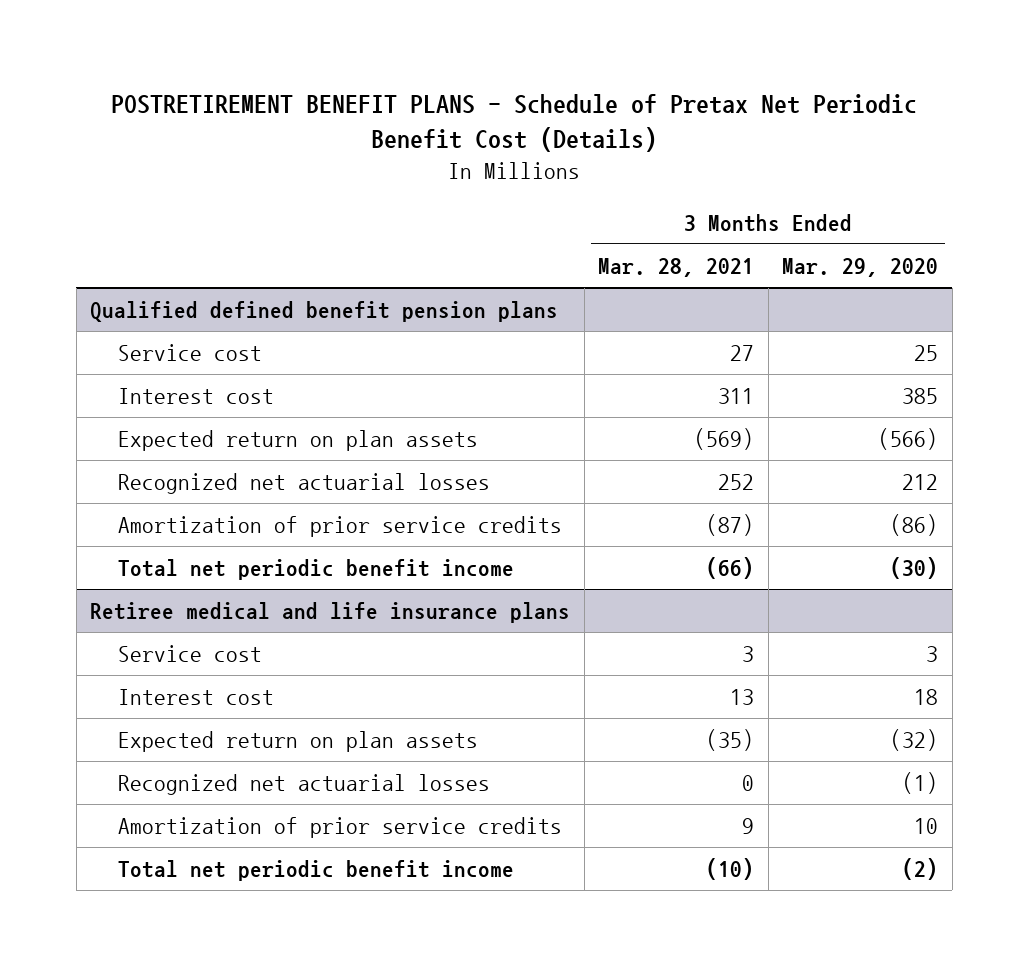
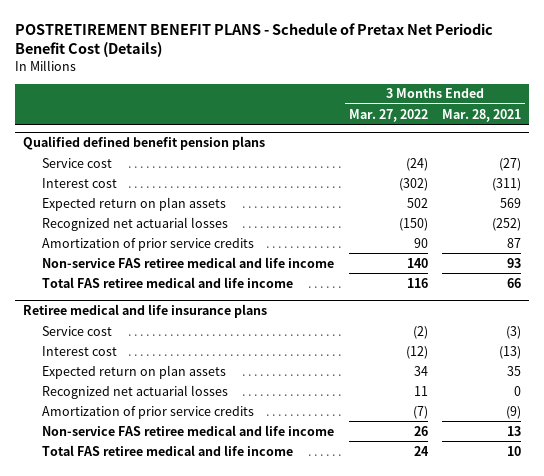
[782,257,939,277] Mar. 29, 2020 -> none
none -> [348,108,428,122] Mar. 27, 2022
[730,344,755,361] 27 -> [499,157,522,171] (27)
[718,387,755,404] 311 -> [492,177,522,191] (311)
[694,427,755,450] (569) -> [500,197,522,208] 569
[718,473,755,490] 252 -> [492,217,522,231] (252)
[706,513,755,536] (87) -> [507,237,522,248] 87
none -> [42,256,335,268] Non-service FAS retiree medical and life income
[118,558,515,580] Total net periodic benefit income -> [42,276,294,288] Total FAS retiree medical and life income
[706,556,755,579] (66) -> [507,277,522,288] 66
[742,645,755,662] 3 -> [506,325,522,339] (3)
[730,688,755,705] 13 -> [499,345,522,359] (13)
[706,728,755,751] (35) -> [507,365,522,376] 35
[742,817,755,834] 9 -> [506,405,522,419] (9)
none -> [42,424,335,436] Non-service FAS retiree medical and life income
[118,859,515,881] Total net periodic benefit income -> [42,444,294,456] Total FAS retiree medical and life income
[706,857,755,880] (10) -> [507,445,522,456] 10

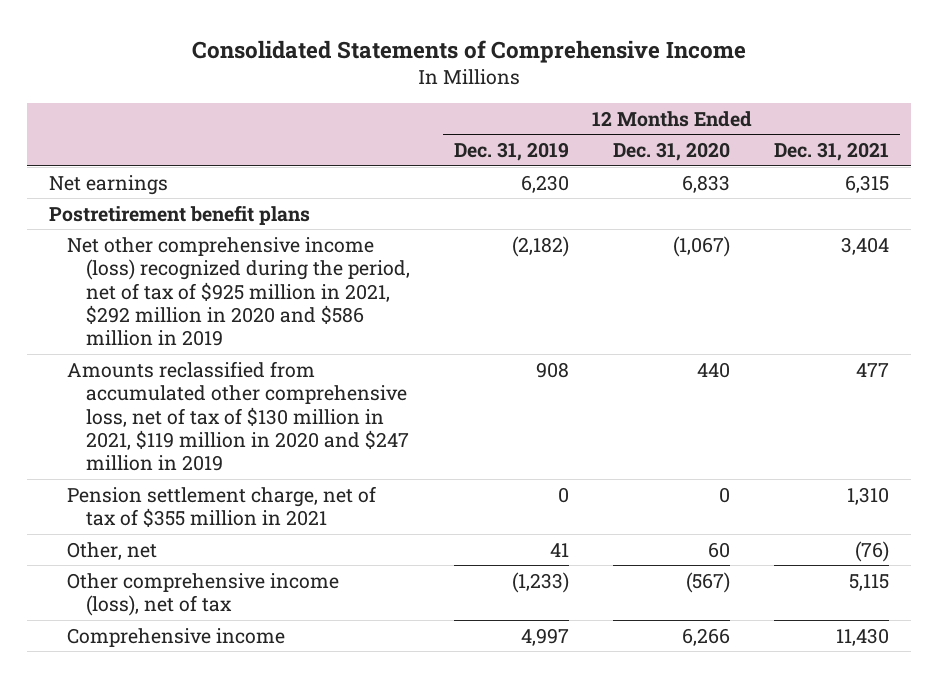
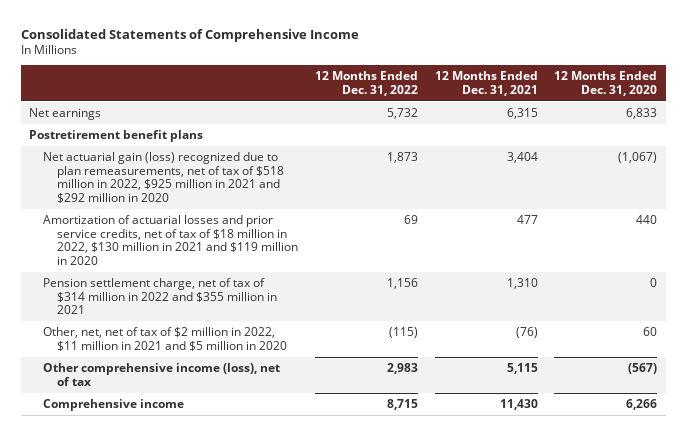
[453,142,569,162] Dec. 31, 2019 -> none
none -> [315,71,419,96] 12 Months Ended Dec. 31, 2022
[67,236,410,347] Net other comprehensive income (loss) recognized during the period, net of tax of $925 million in 2021, $292 million in 2020 and $586 million in 2019 -> [43,151,285,204] Net actuarial gain (loss) recognized due to plan remeasurements, net of tax of $518 million in 2022, $925 million in 2021 and $292 million in 2020
[67,360,409,472] Amounts reclassified from accumulated other comprehensive loss, net of tax of $130 million in 2021, $119 million in 2020 and $247 million in 2019 -> [43,214,299,266] Amortization of actuarial losses and prior service credits, net of tax of $18 million in 2022, $130 million in 2021 and $119 million in 2020
[67,485,377,528] Pension settlement charge, net of tax of $355 million in 2021 -> [43,277,278,315] Pension settlement charge, net of tax of $314 million in 2022 and $355 million in 2021
[67,541,158,560] Other, net -> [43,326,288,351] Other, net, net of tax of $2 million in 2022, $11 million in 2021 and $5 million in 2020

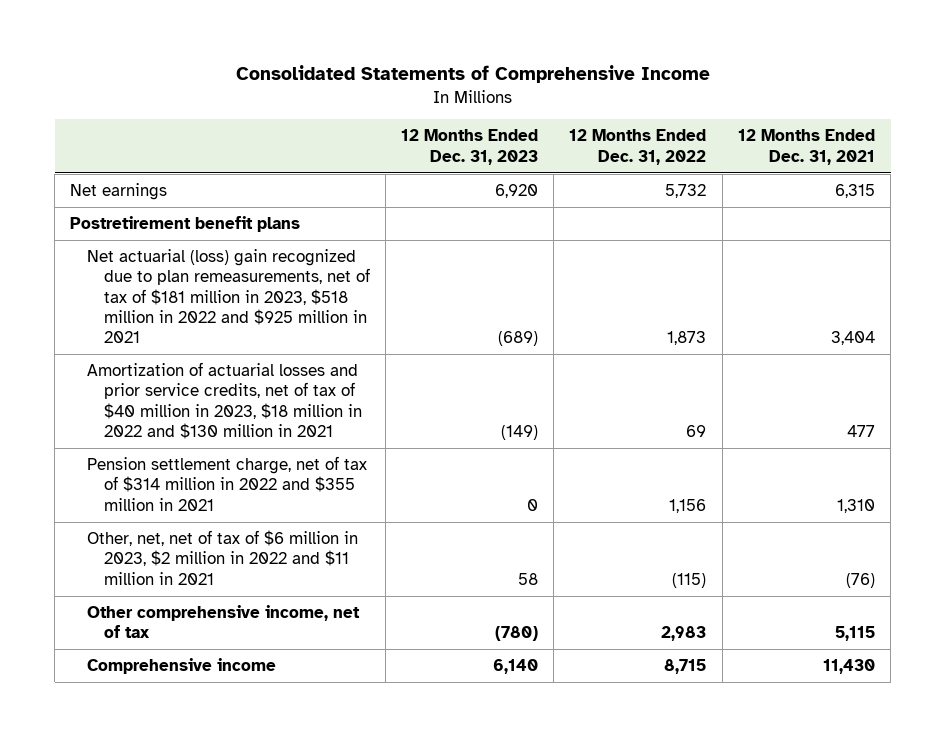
[554,71,658,96] 12 Months Ended Dec. 31, 2020 -> none
none -> [401,129,539,165] 12 Months Ended Dec. 31, 2023
[43,151,285,204] Net actuarial gain (loss) recognized due to plan remeasurements, net of tax of $518 million in 2022, $925 million in 2021 and $292 million in 2020 -> [86,249,370,344] Net actuarial (loss) gain recognized due to plan remeasurements, net of tax of $181 million in 2023, $518 million in 2022 and $925 million in 2021
[43,214,299,266] Amortization of actuarial losses and prior service credits, net of tax of $18 million in 2022, $130 million in 2021 and $119 million in 2020 -> [86,362,362,439] Amortization of actuarial losses and prior service credits, net of tax of $40 million in 2023, $18 million in 2022 and $130 million in 2021
[43,326,288,351] Other, net, net of tax of $2 million in 2022, $11 million in 2021 and $5 million in 2020 -> [86,530,358,585] Other, net, net of tax of $6 million in 2023, $2 million in 2022 and $11 million in 2021
[43,362,281,386] Other comprehensive income (loss), net of tax -> [86,605,360,639] Other comprehensive income, net of tax

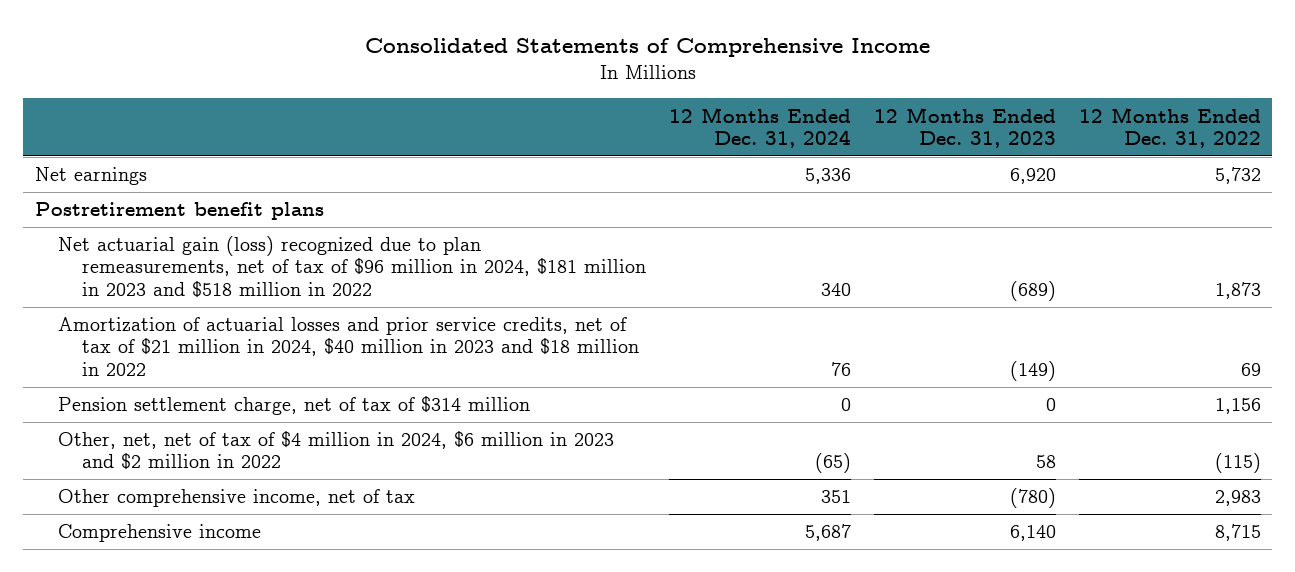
[737,129,875,165] 12 Months Ended Dec. 31, 2021 -> none
none -> [668,106,851,148] 12 Months Ended Dec. 31, 2024
[86,249,370,344] Net actuarial (loss) gain recognized due to plan remeasurements, net of tax of $181 million in 2023, $518 million in 2022 and $925 million in 2021 -> [58,236,647,298] Net actuarial gain (loss) recognized due to plan remeasurements, net of tax of $96 million in 2024, $181 million in 2023 and $518 million in 2022
[86,362,362,439] Amortization of actuarial losses and prior service credits, net of tax of $40 million in 2023, $18 million in 2022 and $130 million in 2021 -> [58,317,640,376] Amortization of actuarial losses and prior service credits, net of tax of $21 million in 2024, $40 million in 2023 and $18 million in 2022
[86,456,367,511] Pension settlement charge, net of tax of $314 million in 2022 and $355 million in 2021 -> [58,396,531,416] Pension settlement charge, net of tax of $314 million
[86,530,358,585] Other, net, net of tax of $6 million in 2023, $2 million in 2022 and $11 million in 2021 -> [58,431,615,471] Other, net, net of tax of $4 million in 2024, $6 million in 2023 and $2 million in 2022

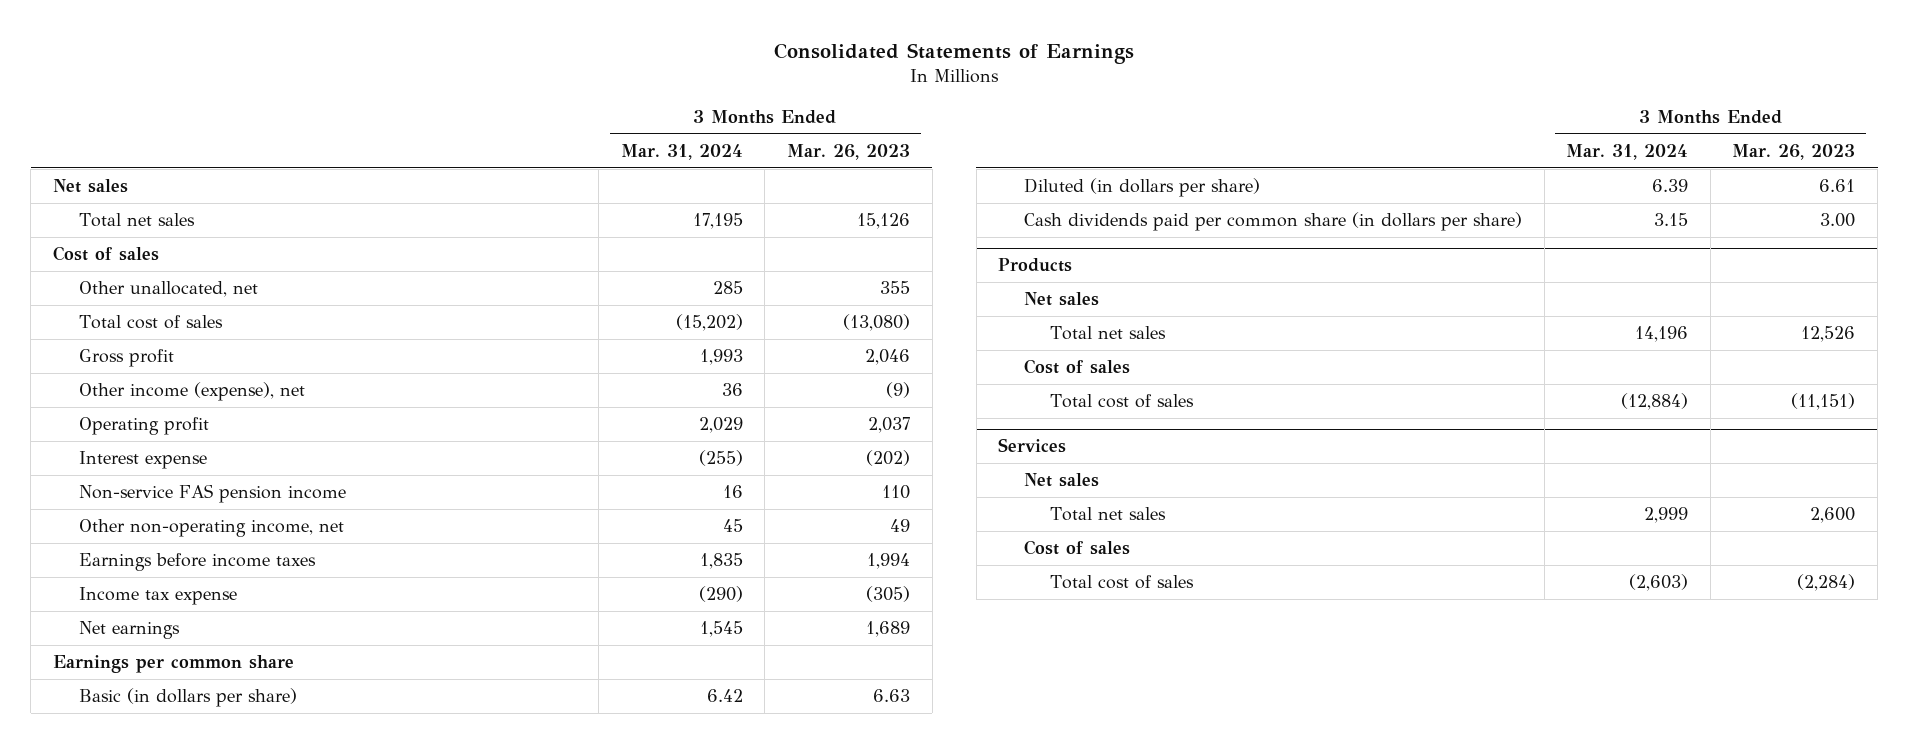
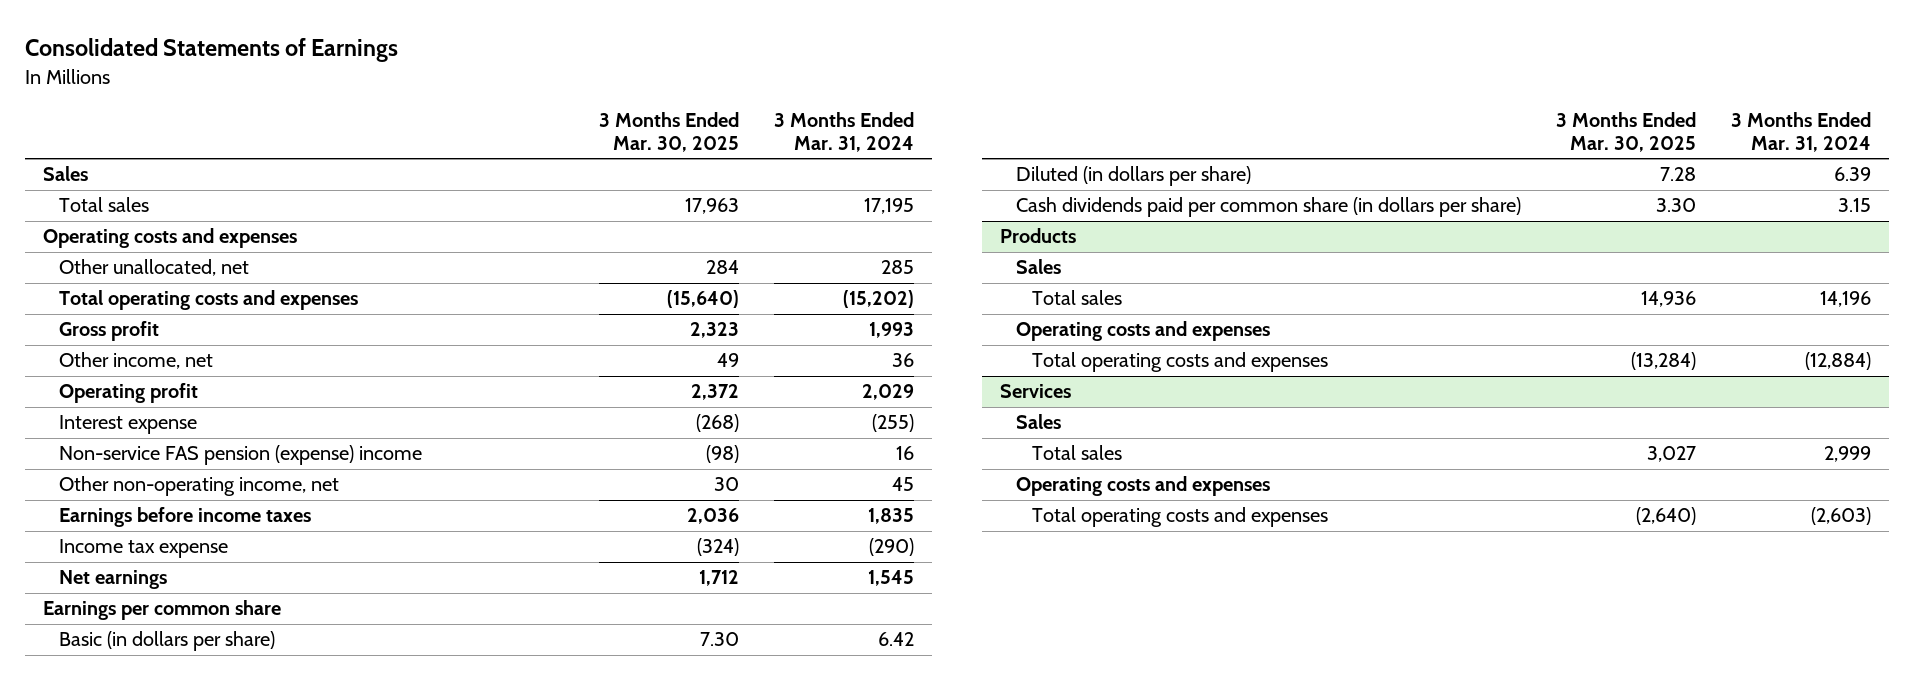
[786,143,910,160] Mar. 26, 2023 -> none
none -> [599,111,740,152] 3 Months Ended Mar. 30, 2025
[52,178,128,193] Net sales -> [42,166,88,182] Sales
[78,212,195,227] Total net sales -> [58,197,149,213] Total sales
[52,245,159,261] Cost of sales -> [42,228,297,249] Operating costs and expenses
[78,314,223,329] Total cost of sales -> [58,290,358,311] Total operating costs and expenses
[78,381,305,401] Other income (expense), net -> [58,352,213,370] Other income, net
[78,483,346,503] Non-service FAS pension income -> [58,445,422,466] Non-service FAS pension (expense) income
[1024,291,1100,306] Net sales -> [1016,259,1062,275] Sales
[1049,325,1166,340] Total net sales -> [1032,290,1123,306] Total sales
[1024,358,1131,374] Cost of sales -> [1016,321,1271,342] Operating costs and expenses
[1049,393,1194,408] Total cost of sales -> [1032,352,1329,373] Total operating costs and expenses
[1024,472,1100,487] Net sales -> [1016,414,1062,430] Sales
[1049,506,1166,521] Total net sales -> [1032,445,1123,461] Total sales
[1024,539,1131,555] Cost of sales -> [1016,476,1271,497] Operating costs and expenses
[1049,574,1194,589] Total cost of sales -> [1032,507,1329,528] Total operating costs and expenses

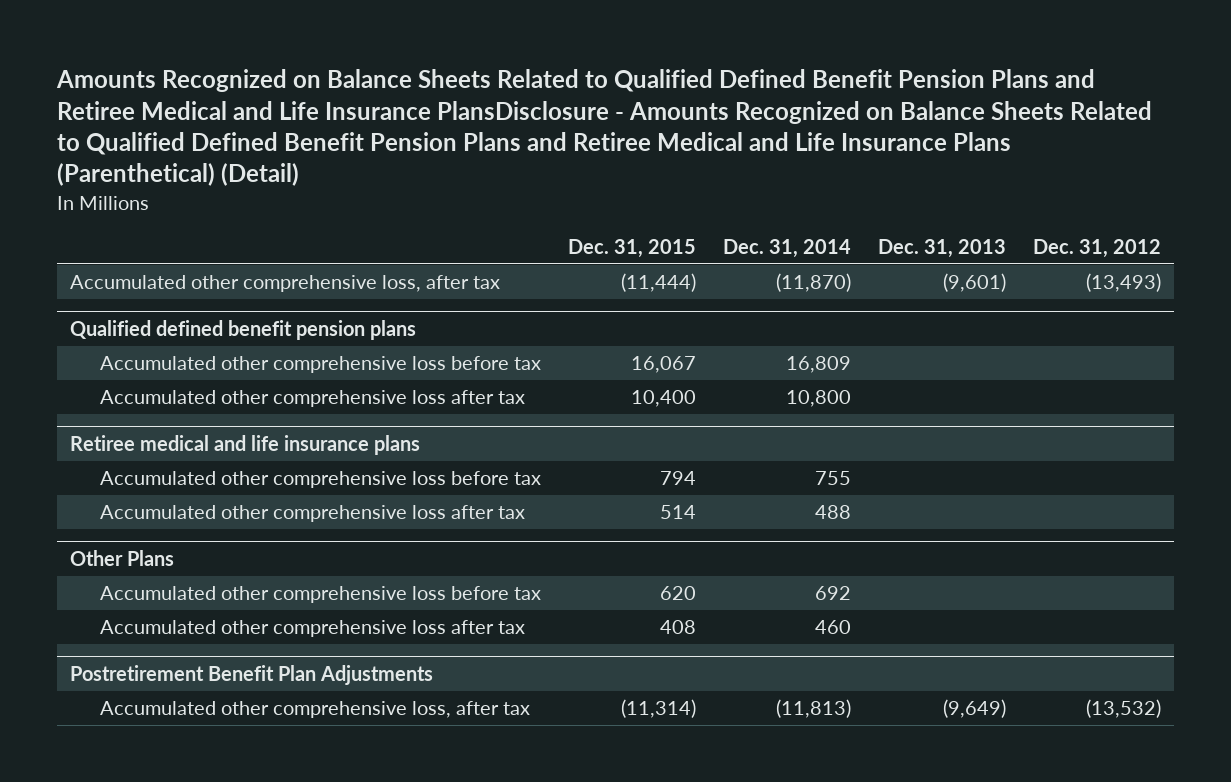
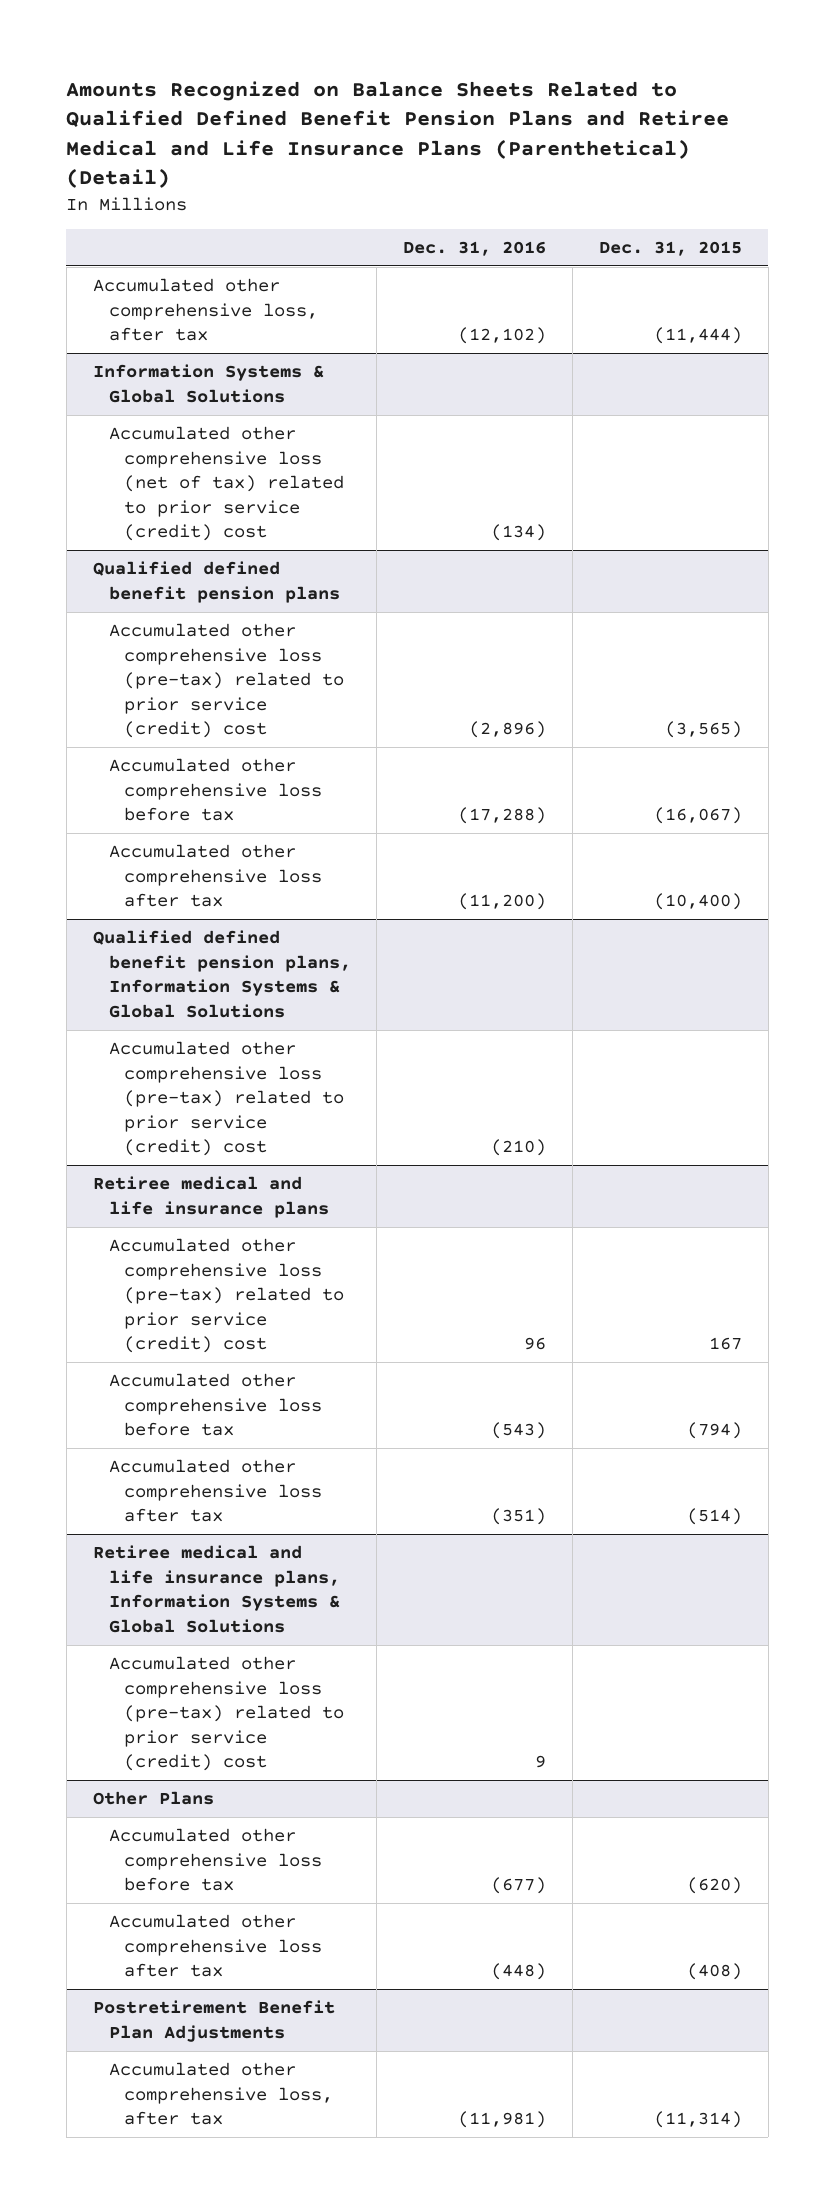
[55,69,1152,187] Amounts Recognized on Balance Sheets Related to Qualified Defined Benefit Pension Plans and Retiree Medical and Life Insurance PlansDisclosure - Amounts Recognized on Balance Sheets Related to Qualified Defined Benefit Pension Plans and Retiree Medical and Life Insurance Plans (Parenthetical) (Detail) -> [66,80,730,189] Amounts Recognized on Balance Sheets Related to Qualified Defined Benefit Pension Plans and Retiree Medical and Life Insurance Plans (Parenthetical) (Detail)
[723,239,852,259] Dec. 31, 2014 -> none
[877,239,1006,259] Dec. 31, 2013 -> none
[1032,239,1161,259] Dec. 31, 2012 -> none
none -> [403,240,547,256] Dec. 31, 2016
none -> [92,364,324,403] Information Systems & Global Solutions
none -> [108,426,345,542] Accumulated other comprehensive loss (net of tax) related to prior service (credit) cost
none -> [108,623,345,739] Accumulated other comprehensive loss (pre-tax) related to prior service (credit) cost
[631,356,697,374] 16,067 -> [653,807,742,825] (16,067)
[631,390,697,408] 10,400 -> [653,893,742,911] (10,400)
none -> [92,930,351,1018] Qualified defined benefit pension plans, Information Systems & Global Solutions
none -> [108,1041,345,1157] Accumulated other comprehensive loss (pre-tax) related to prior service (credit) cost
none -> [108,1238,345,1354] Accumulated other comprehensive loss (pre-tax) related to prior service (credit) cost
[660,471,697,486] 794 -> [686,1422,742,1440] (794)
[660,505,697,520] 514 -> [686,1508,742,1526] (514)
none -> [92,1545,340,1633] Retiree medical and life insurance plans, Information Systems & Global Solutions
none -> [108,1656,345,1772] Accumulated other comprehensive loss (pre-tax) related to prior service (credit) cost
[660,586,697,601] 620 -> [686,1877,742,1895] (620)
[660,620,697,635] 408 -> [686,1963,742,1981] (408)

